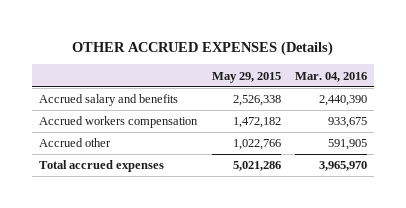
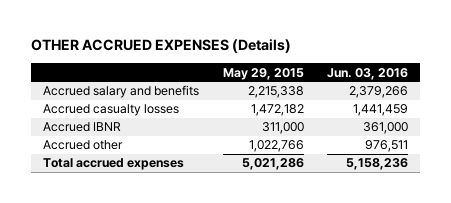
[295,71,368,82] Mar. 04, 2016 -> none
none -> [327,67,409,80] Jun. 03, 2016
[232,95,281,107] 2,526,338 -> [247,86,304,99] 2,215,338
[39,116,199,129] Accrued workers compensation -> [42,104,179,117] Accrued casualty losses
none -> [42,122,121,133] Accrued IBNR

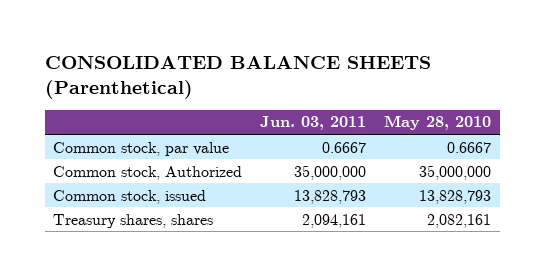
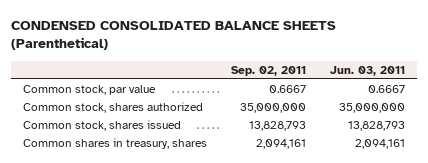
[44,56,431,99] CONSOLIDATED BALANCE SHEETS (Parenthetical) -> [10,20,336,51] CONDENSED CONSOLIDATED BALANCE SHEETS (Parenthetical)
[384,115,492,131] May 28, 2010 -> none
none -> [231,65,307,76] Sep. 02, 2011
[53,165,243,180] Common stock, Authorized -> [22,102,203,114] Common stock, shares authorized
[53,189,207,204] Common stock, issued -> [22,120,181,132] Common stock, shares issued
[53,213,214,228] Treasury shares, shares -> [22,138,207,150] Common shares in treasury, shares

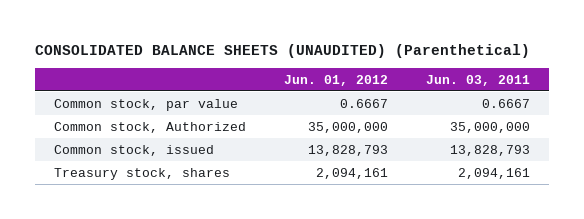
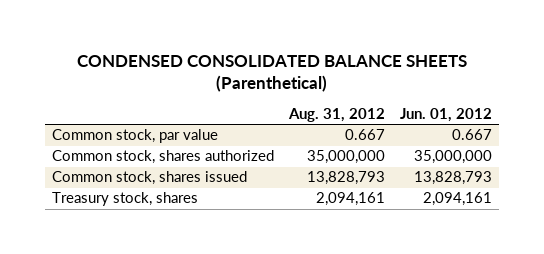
[35,43,531,58] CONSOLIDATED BALANCE SHEETS (UNAUDITED) (Parenthetical) -> [76,54,467,93] CONDENSED CONSOLIDATED BALANCE SHEETS (Parenthetical)
[425,74,530,86] Jun. 03, 2011 -> none
none -> [287,108,385,123] Aug. 31, 2012
[340,98,389,108] 0.6667 -> [451,129,492,141] 0.667
[54,121,247,133] Common stock, Authorized -> [52,150,275,165] Common stock, shares authorized
[54,144,215,156] Common stock, issued -> [52,171,248,186] Common stock, shares issued

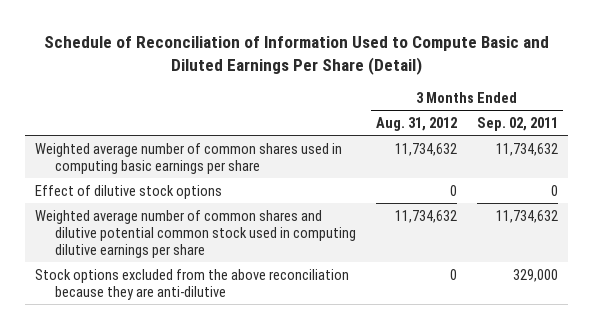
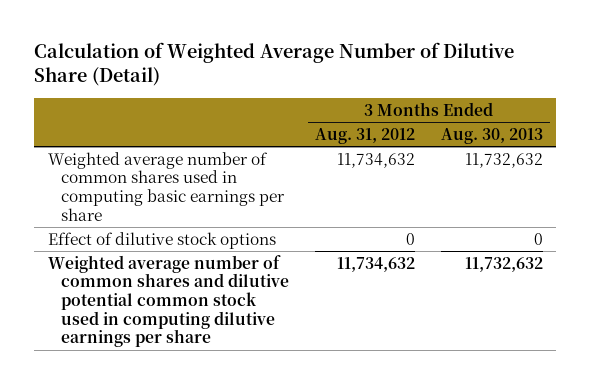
[43,35,549,75] Schedule of Reconciliation of Information Used to Compute Basic and Diluted Earnings Per Share (Detail) -> [34,42,515,87] Calculation of Weighted Average Number of Dilutive Share (Detail)
[476,116,558,131] Sep. 02, 2011 -> none
none -> [441,127,544,144] Aug. 30, 2013
[35,268,350,300] Stock options excluded from the above reconciliation because they are anti-dilutive -> none

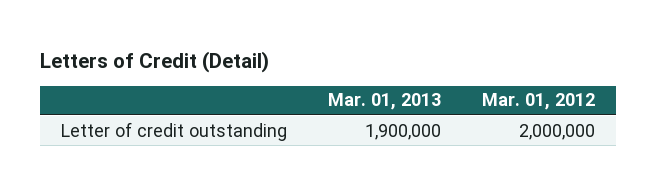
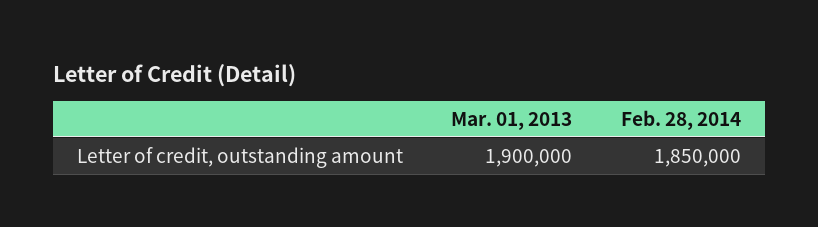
[40,50,270,73] Letters of Credit (Detail) -> [52,64,296,88] Letter of Credit (Detail)
[482,93,596,111] Mar. 01, 2012 -> none
none -> [620,109,741,130] Feb. 28, 2014
[60,121,287,141] Letter of credit outstanding -> [77,146,404,168] Letter of credit, outstanding amount

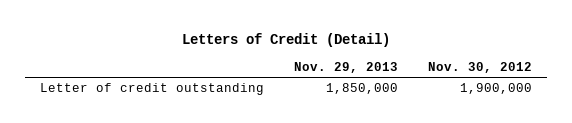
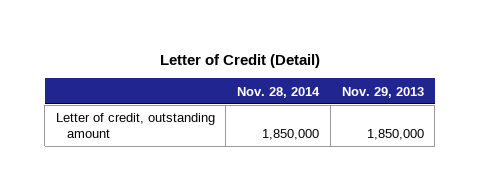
[182,33,391,48] Letters of Credit (Detail) -> [159,54,320,69] Letter of Credit (Detail)
[427,62,532,74] Nov. 30, 2012 -> none
none -> [237,86,321,98] Nov. 28, 2014
[40,83,265,96] Letter of credit outstanding -> [55,113,215,139] Letter of credit, outstanding amount

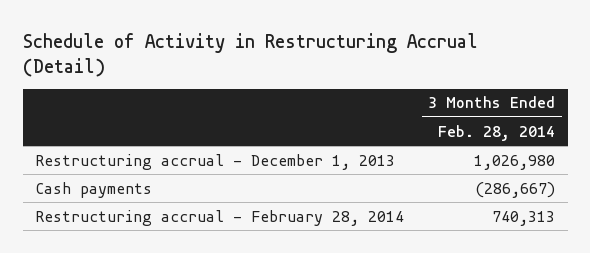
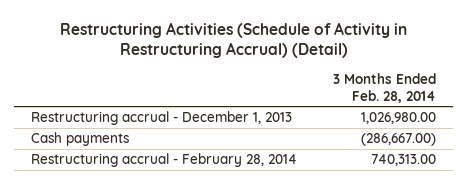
[22,32,478,77] Schedule of Activity in Restructuring Accrual (Detail) -> [59,21,407,59] Restructuring Activities (Schedule of Activity in Restructuring Accrual) (Detail)
[474,154,556,170] 1,026,980 -> [360,112,436,125] 1,026,980.00
[475,181,556,198] (286,667) -> [360,133,436,147] (286,667.00)
[492,210,556,226] 740,313 -> [370,154,436,167] 740,313.00

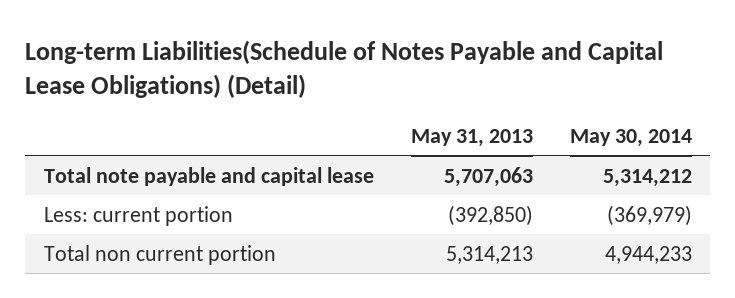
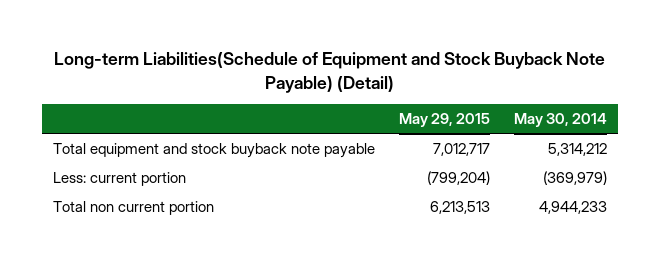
[25,39,664,99] Long-term Liabilities(Schedule of Notes Payable and Capital Lease Obligations) (Detail) -> [54,52,606,93] Long-term Liabilities(Schedule of Equipment and Stock Buyback Note Payable) (Detail)
[410,129,533,148] May 31, 2013 -> none
none -> [399,113,491,128] May 29, 2015
[43,166,374,186] Total note payable and capital lease -> [53,143,376,159] Total equipment and stock buyback note payable

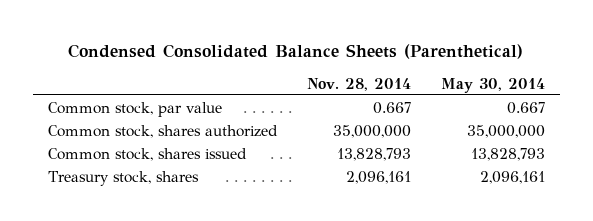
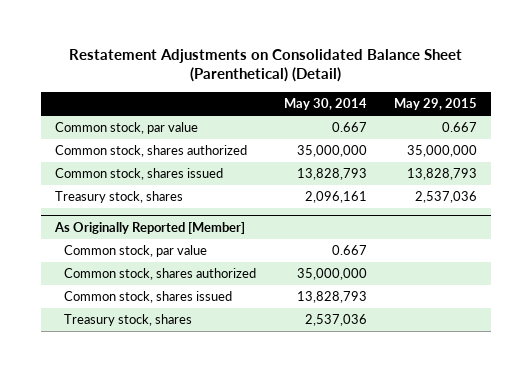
[68,43,524,59] Condensed Consolidated Balance Sheets (Parenthetical) -> [69,49,463,83] Restatement Adjustments on Consolidated Balance Sheet (Parenthetical) (Detail)
[306,77,411,91] Nov. 28, 2014 -> none
none -> [394,97,478,110] May 29, 2015
none -> [53,221,245,234] As Originally Reported [Member]
none -> [63,245,207,258] Common stock, par value
none -> [63,268,256,281] Common stock, shares authorized
none -> [63,291,232,304] Common stock, shares issued
none -> [63,314,192,327] Treasury stock, shares

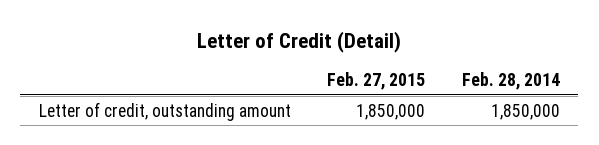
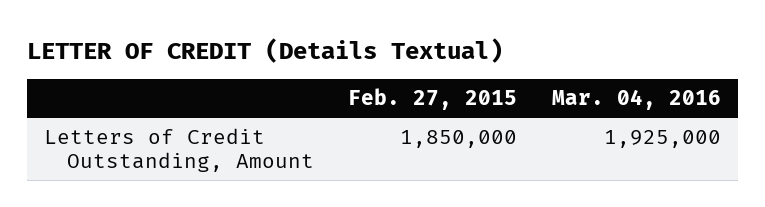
[197,30,402,53] Letter of Credit (Detail) -> [27,37,504,63] LETTER OF CREDIT (Details Textual)
[461,72,560,91] Feb. 28, 2014 -> none
none -> [551,89,721,111] Mar. 04, 2016
[38,101,291,121] Letter of credit, outstanding amount -> [44,128,315,172] Letters of Credit Outstanding, Amount

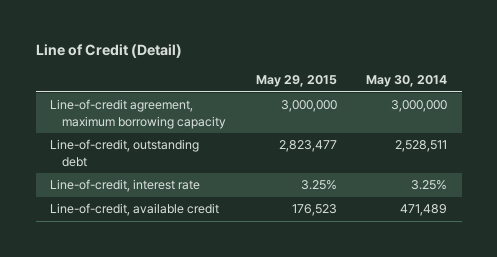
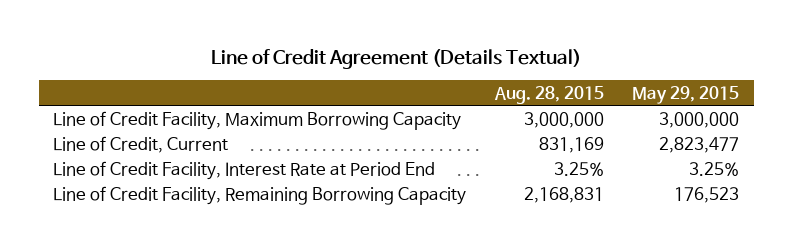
[35,44,182,59] Line of Credit (Detail) -> [211,49,582,70] Line of Credit Agreement (Details Textual)
[366,75,448,88] May 30, 2014 -> none
none -> [493,85,604,104] Aug. 28, 2015
[50,99,227,129] Line-of-credit agreement, maximum borrowing capacity -> [52,111,461,131] Line of Credit Facility, Maximum Borrowing Capacity
[50,139,200,167] Line-of-credit, outstanding debt -> [52,136,228,154] Line of Credit, Current
[50,179,201,193] Line-of-credit, interest rate -> [52,161,435,181] Line of Credit Facility, Interest Rate at Period End
[50,203,220,217] Line-of-credit, available credit -> [52,186,466,206] Line of Credit Facility, Remaining Borrowing Capacity

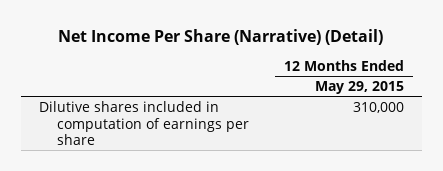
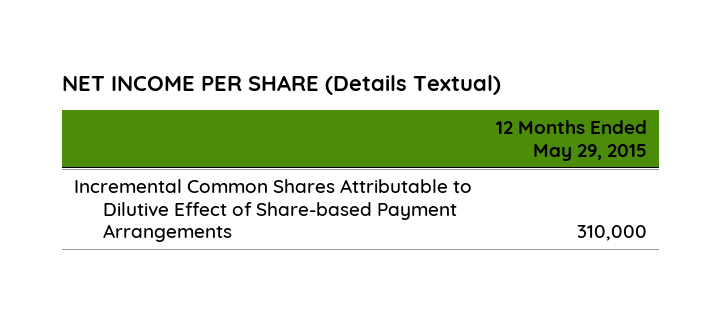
[58,29,384,46] Net Income Per Share (Narrative) (Detail) -> [61,75,501,96] NET INCOME PER SHARE (Details Textual)
[38,100,249,146] Dilutive shares included in computation of earnings per share -> [73,179,472,243] Incremental Common Shares Attributable to Dilutive Effect of Share-based Payment Arrangements

